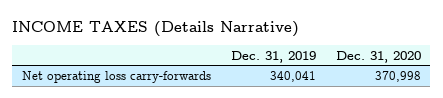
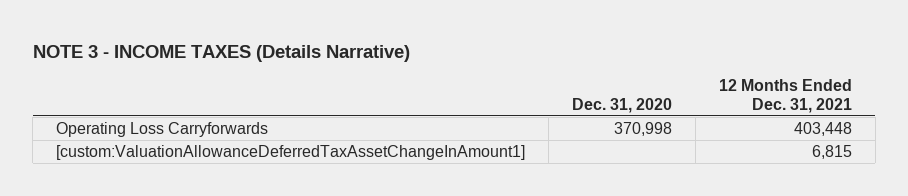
[12,21,300,38] INCOME TAXES (Details Narrative) -> [32,44,410,62] NOTE 3 - INCOME TAXES (Details Narrative)
[230,50,316,63] Dec. 31, 2019 -> none
none -> [718,79,852,113] 12 Months Ended Dec. 31, 2021
[22,71,212,84] Net operating loss carry-forwards -> [56,122,269,138] Operating Loss Carryforwards
none -> [56,145,526,161] [custom:ValuationAllowanceDeferredTaxAssetChangeInAmount1]

